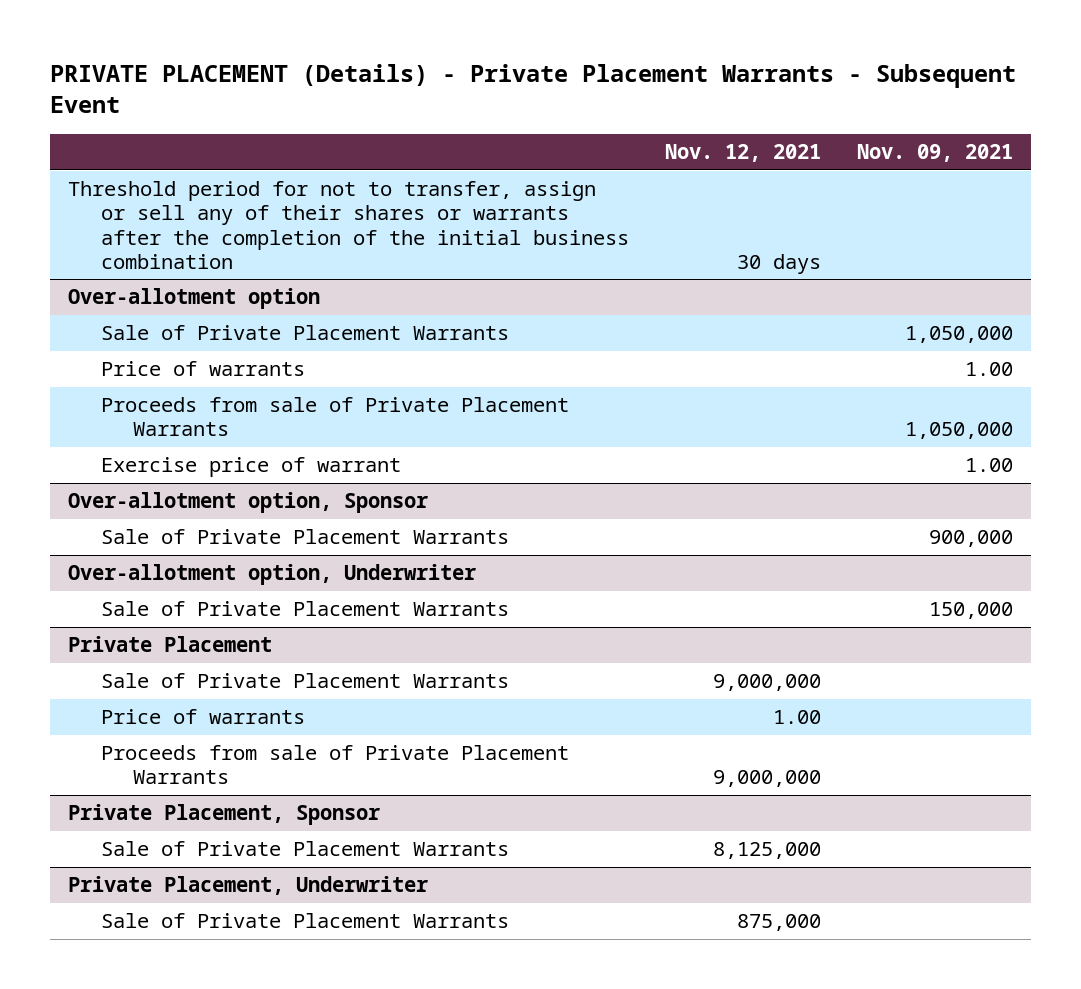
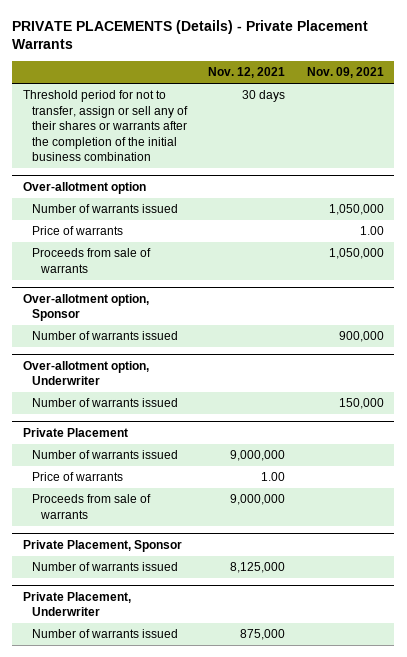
[50,63,1017,114] PRIVATE PLACEMENT (Details) - Private Placement Warrants - Subsequent Event -> [12,19,369,50] PRIVATE PLACEMENTS (Details) - Private Placement Warrants
[100,325,509,341] Sale of Private Placement Warrants -> [31,204,178,214] Number of warrants issued
[100,457,401,478] Exercise price of warrant -> none
[100,397,569,437] Proceeds from sale of Private Placement Warrants -> [31,248,151,273] Proceeds from sale of warrants
[100,529,509,545] Sale of Private Placement Warrants -> [31,331,178,341] Number of warrants issued
[100,601,509,617] Sale of Private Placement Warrants -> [31,398,178,408] Number of warrants issued
[100,673,509,689] Sale of Private Placement Warrants -> [31,450,178,460] Number of warrants issued
[100,745,569,785] Proceeds from sale of Private Placement Warrants -> [31,494,151,519] Proceeds from sale of warrants
[100,841,509,857] Sale of Private Placement Warrants -> [31,562,178,572] Number of warrants issued
[100,913,509,929] Sale of Private Placement Warrants -> [31,629,178,639] Number of warrants issued

